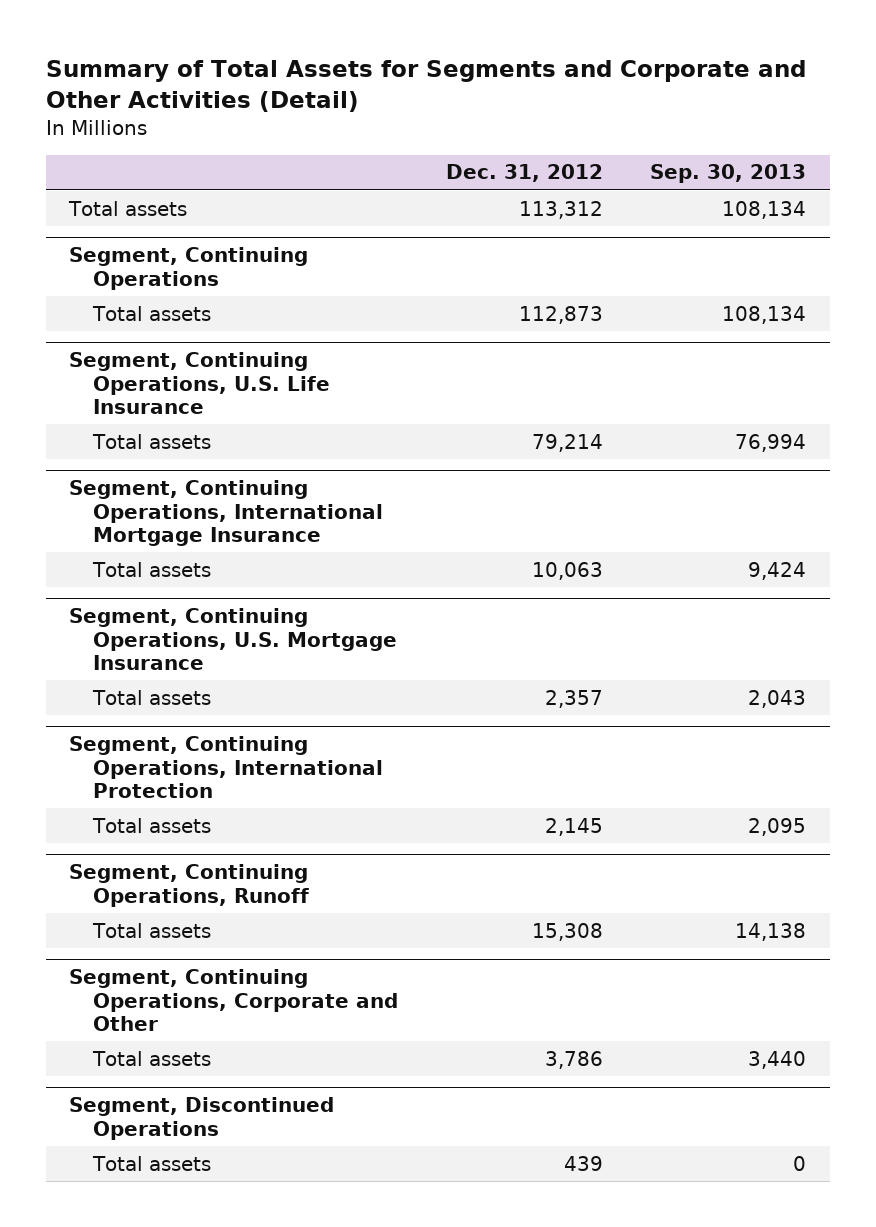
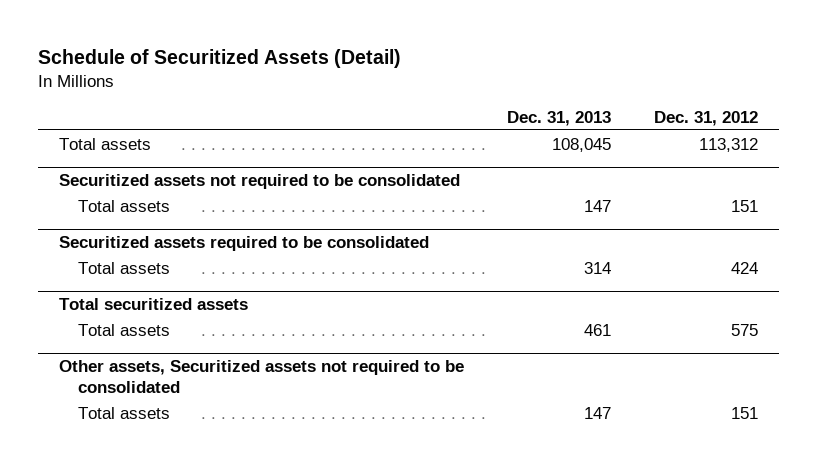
[45,59,806,112] Summary of Total Assets for Segments and Corporate and Other Activities (Detail) -> [37,48,401,68] Schedule of Securitized Assets (Detail)
[650,164,807,184] Sep. 30, 2013 -> none
none -> [507,110,612,126] Dec. 31, 2013
[69,247,309,290] Segment, Continuing Operations -> none
[69,352,331,414] Segment, Continuing Operations, U.S. Life Insurance -> none
[69,480,384,546] Segment, Continuing Operations, International Mortgage Insurance -> none
[69,608,398,670] Segment, Continuing Operations, U.S. Mortgage Insurance -> none
[69,736,384,798] Segment, Continuing Operations, International Protection -> none
[92,817,212,833] Total assets -> none
[69,864,310,907] Segment, Continuing Operations, Runoff -> none
[92,922,212,938] Total assets -> none
[69,969,399,1031] Segment, Continuing Operations, Corporate and Other -> none
[92,1050,212,1066] Total assets -> none
[69,1097,335,1140] Segment, Discontinued Operations -> none
[92,1155,212,1171] Total assets -> none
none -> [59,174,461,190] Securitized assets not required to be consolidated
[518,305,603,324] 112,873 -> [730,199,758,212] 151
none -> [59,236,430,252] Securitized assets required to be consolidated
[531,433,603,452] 79,214 -> [730,261,758,274] 424
none -> [59,298,249,311] Total securitized assets
[531,561,603,580] 10,063 -> [730,323,758,336] 575
none -> [59,360,465,393] Other assets, Securitized assets not required to be consolidated
[544,689,603,708] 2,357 -> [730,406,758,419] 151

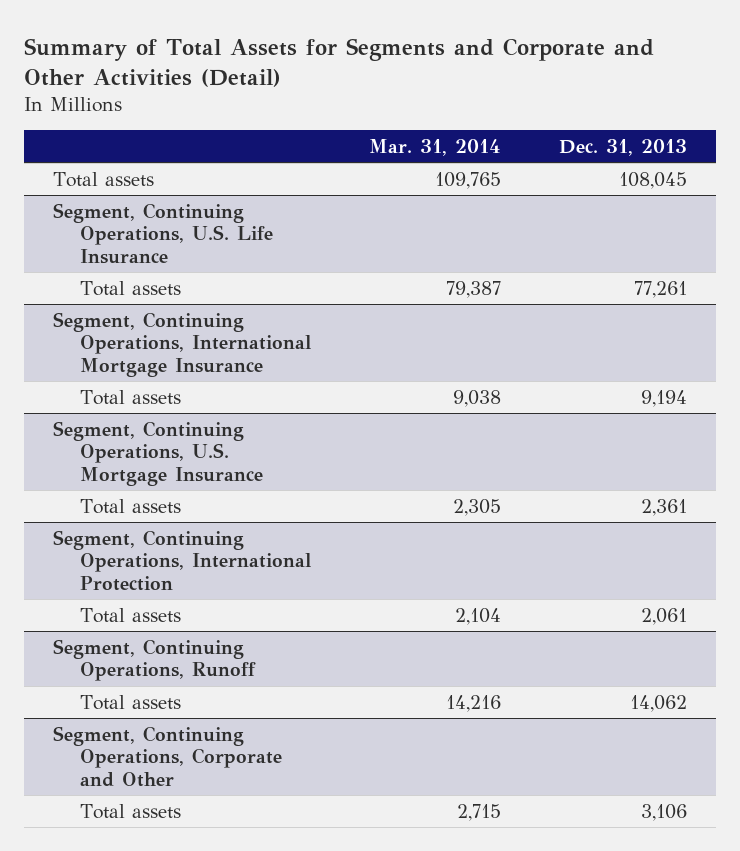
[37,48,401,68] Schedule of Securitized Assets (Detail) -> [24,37,655,87] Summary of Total Assets for Segments and Corporate and Other Activities (Detail)
[653,110,758,126] Dec. 31, 2012 -> none
none -> [368,138,501,156] Mar. 31, 2014
[59,174,461,190] Securitized assets not required to be consolidated -> none
[59,236,430,252] Securitized assets required to be consolidated -> none
[59,298,249,311] Total securitized assets -> none
[59,360,465,393] Other assets, Securitized assets not required to be consolidated -> none
none -> [53,202,274,265] Segment, Continuing Operations, U.S. Life Insurance
[584,199,612,212] 147 -> [633,280,687,298] 77,261
none -> [53,311,312,378] Segment, Continuing Operations, International Mortgage Insurance
[584,261,612,274] 314 -> [640,389,687,407] 9,194
none -> [53,420,264,487] Segment, Continuing Operations, U.S. Mortgage Insurance
[584,323,612,336] 461 -> [640,498,687,516] 2,361
none -> [53,529,312,592] Segment, Continuing Operations, International Protection
[584,406,612,419] 147 -> [640,607,687,625] 2,061
none -> [53,638,257,682] Segment, Continuing Operations, Runoff
none -> [80,694,182,710] Total assets
none -> [53,725,283,788] Segment, Continuing Operations, Corporate and Other
none -> [80,803,182,819] Total assets

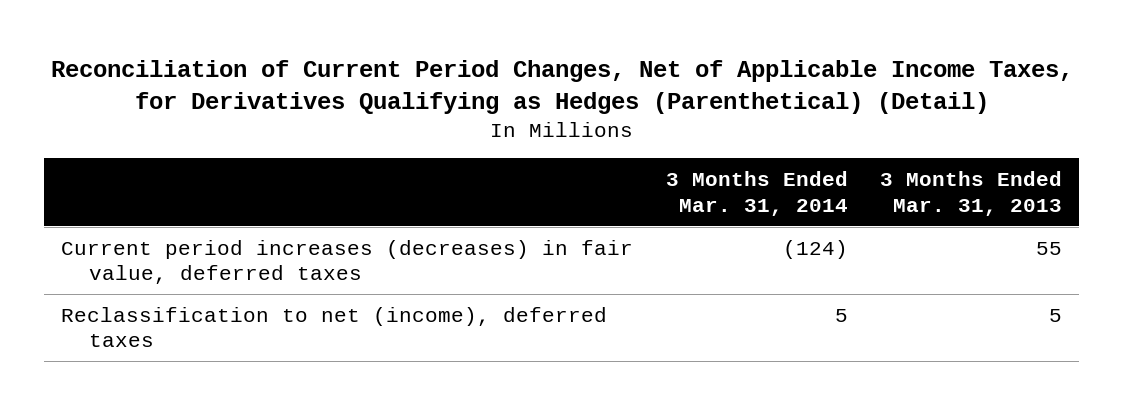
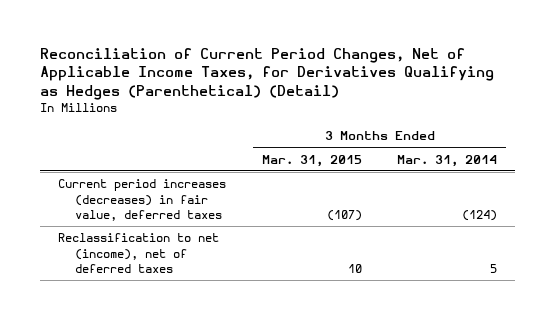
[880,171,1063,216] 3 Months Ended Mar. 31, 2013 -> none
none -> [261,154,362,167] Mar. 31, 2015
[60,306,607,348] Reclassification to net (income), deferred taxes -> [58,233,220,273] Reclassification to net (income), net of deferred taxes

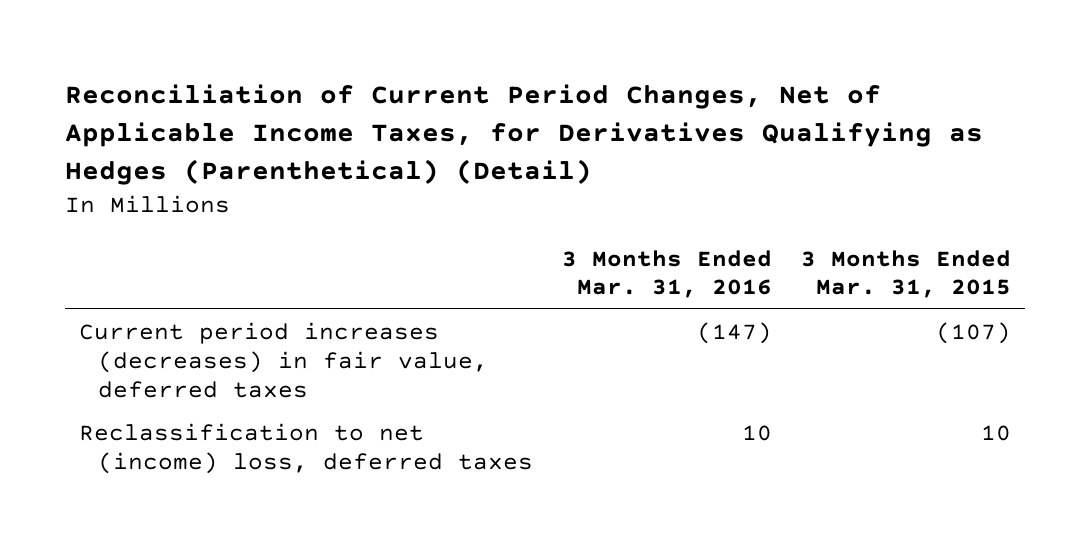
[397,154,498,167] Mar. 31, 2014 -> none
none -> [561,249,772,299] 3 Months Ended Mar. 31, 2016
[58,233,220,273] Reclassification to net (income), net of deferred taxes -> [78,422,534,474] Reclassification to net (income) loss, deferred taxes

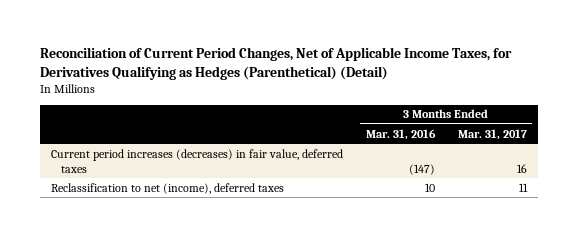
[800,249,1011,299] 3 Months Ended Mar. 31, 2015 -> none
none -> [457,128,527,140] Mar. 31, 2017
[78,422,534,474] Reclassification to net (income) loss, deferred taxes -> [51,182,285,194] Reclassification to net (income), deferred taxes

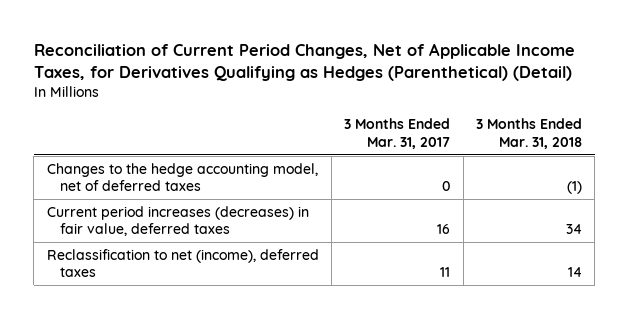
[366,128,437,140] Mar. 31, 2016 -> none
none -> [476,118,583,149] 3 Months Ended Mar. 31, 2018
none -> [46,162,318,192] Changes to the hedge accounting model, net of deferred taxes

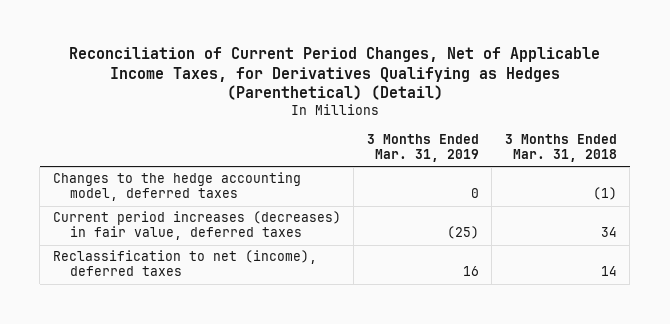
[344,118,451,149] 3 Months Ended Mar. 31, 2017 -> none
none -> [366,133,479,163] 3 Months Ended Mar. 31, 2019
[46,162,318,192] Changes to the hedge accounting model, net of deferred taxes -> [52,172,301,202] Changes to the hedge accounting model, deferred taxes

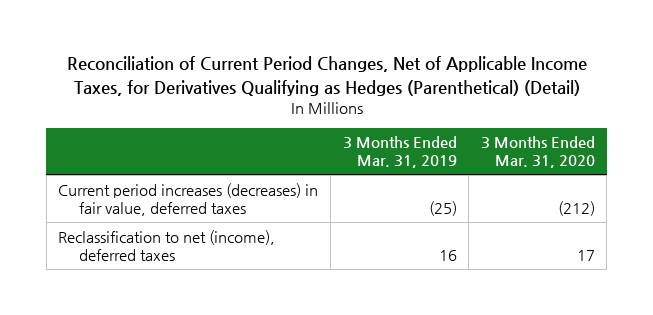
[504,133,617,163] 3 Months Ended Mar. 31, 2018 -> none
none -> [480,136,595,169] 3 Months Ended Mar. 31, 2020
[52,172,301,202] Changes to the hedge accounting model, deferred taxes -> none

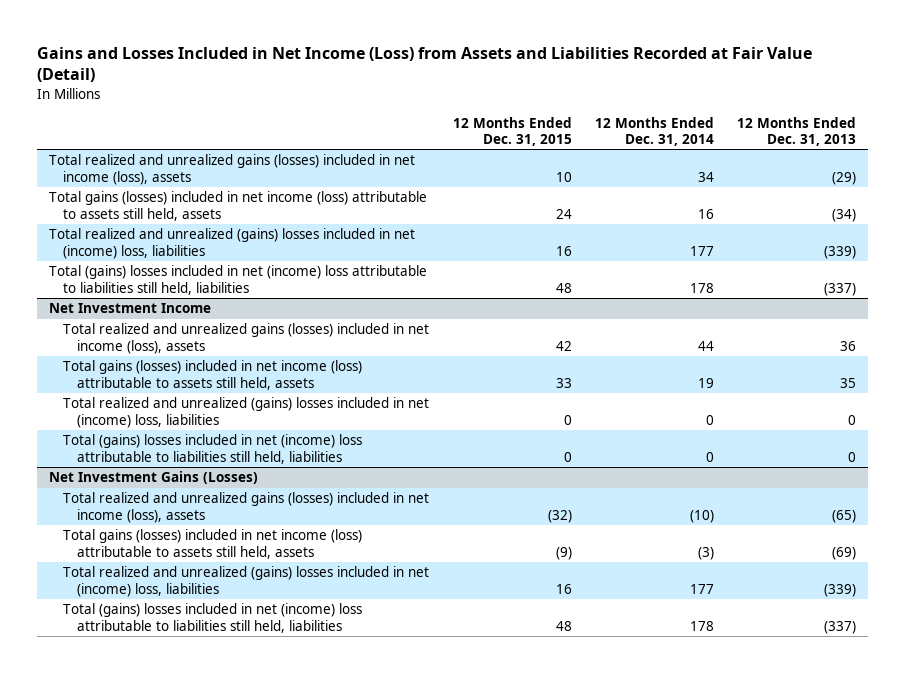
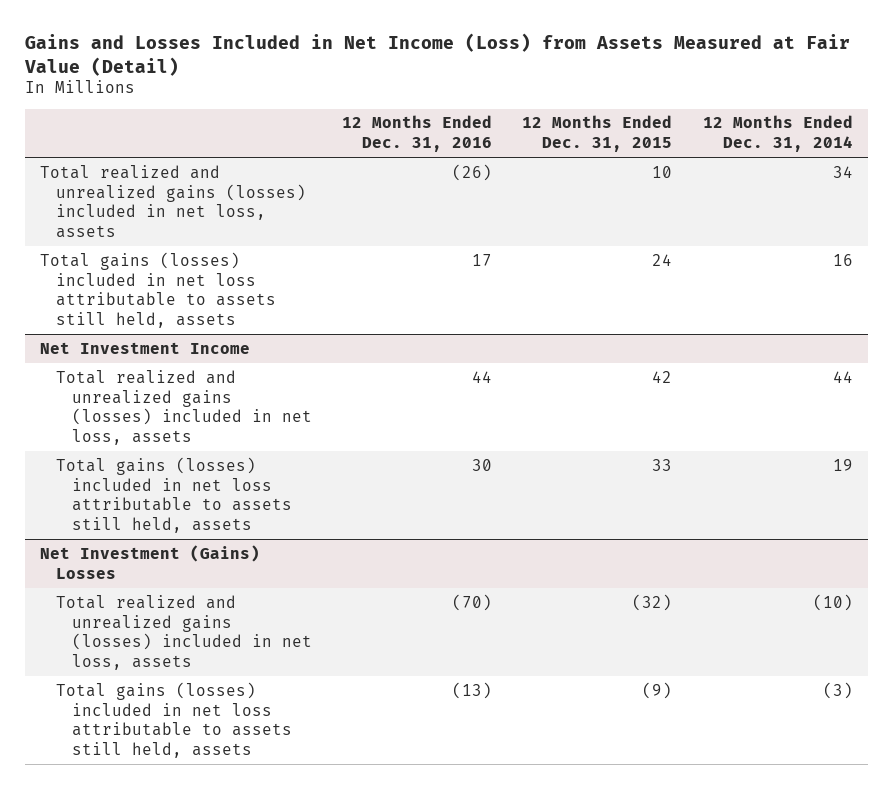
[37,46,813,82] Gains and Losses Included in Net Income (Loss) from Assets and Liabilities Recorded at Fair Value (Detail) -> [24,32,851,76] Gains and Losses Included in Net Income (Loss) from Assets Measured at Fair Value (Detail)
[737,116,857,146] 12 Months Ended Dec. 31, 2013 -> none
none -> [342,115,493,153] 12 Months Ended Dec. 31, 2016
[49,228,416,259] Total realized and unrealized (gains) losses included in net (income) loss, liabilities -> none
[49,265,428,295] Total (gains) losses included in net (income) loss attributable to liabilities still held, liabilities -> none
[49,154,416,185] Total realized and unrealized gains (losses) included in net income (loss), assets -> [40,164,307,239] Total realized and unrealized gains (losses) included in net loss, assets
[49,191,428,221] Total gains (losses) included in net income (loss) attributable to assets still held, assets -> [40,251,277,329] Total gains (losses) included in net loss attributable to assets still held, assets
[63,397,430,428] Total realized and unrealized (gains) losses included in net (income) loss, liabilities -> none
[63,434,363,464] Total (gains) losses included in net (income) loss attributable to liabilities still held, liabilities -> none
[63,566,430,597] Total realized and unrealized (gains) losses included in net (income) loss, liabilities -> none
[63,603,363,633] Total (gains) losses included in net (income) loss attributable to liabilities still held, liabilities -> none
[63,323,430,354] Total realized and unrealized gains (losses) included in net income (loss), assets -> [56,369,312,446] Total realized and unrealized gains (losses) included in net loss, assets
[63,360,363,390] Total gains (losses) included in net income (loss) attributable to assets still held, assets -> [56,456,292,534] Total gains (losses) included in net loss attributable to assets still held, assets
[49,471,259,485] Net Investment Gains (Losses) -> [40,544,261,579] Net Investment (Gains) Losses
[63,492,430,523] Total realized and unrealized gains (losses) included in net income (loss), assets -> [56,594,312,671] Total realized and unrealized gains (losses) included in net loss, assets
[63,529,363,559] Total gains (losses) included in net income (loss) attributable to assets still held, assets -> [56,681,292,759] Total gains (losses) included in net loss attributable to assets still held, assets

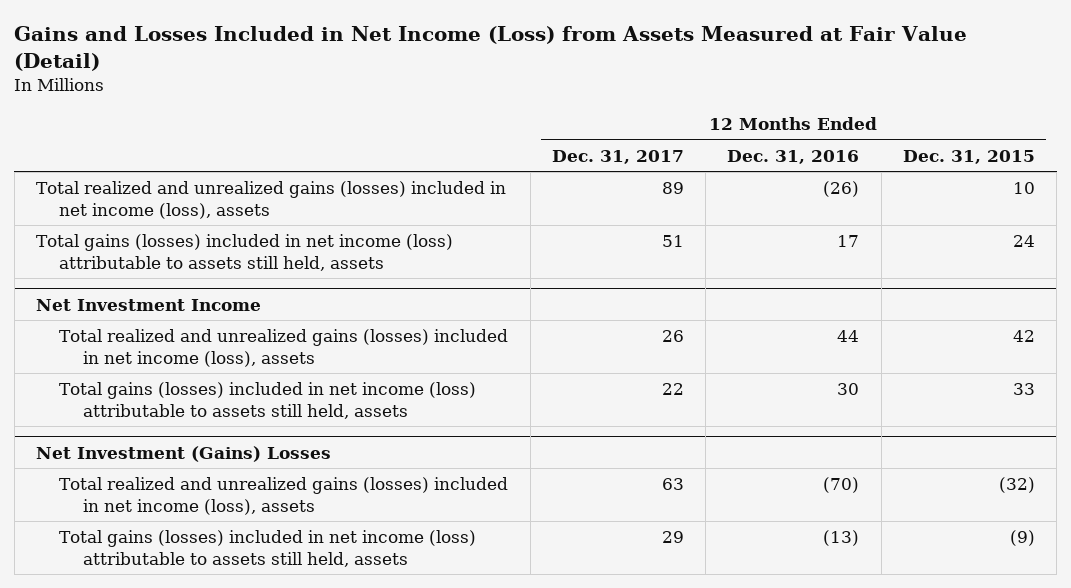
[702,115,853,153] 12 Months Ended Dec. 31, 2014 -> none
none -> [551,149,684,164] Dec. 31, 2017
[40,164,307,239] Total realized and unrealized gains (losses) included in net loss, assets -> [36,181,507,219] Total realized and unrealized gains (losses) included in net income (loss), assets
[40,251,277,329] Total gains (losses) included in net loss attributable to assets still held, assets -> [36,234,454,271] Total gains (losses) included in net income (loss) attributable to assets still held, assets
[56,369,312,446] Total realized and unrealized gains (losses) included in net loss, assets -> [59,329,509,367] Total realized and unrealized gains (losses) included in net income (loss), assets
[56,456,292,534] Total gains (losses) included in net loss attributable to assets still held, assets -> [59,382,477,419] Total gains (losses) included in net income (loss) attributable to assets still held, assets
[56,594,312,671] Total realized and unrealized gains (losses) included in net loss, assets -> [59,477,509,515] Total realized and unrealized gains (losses) included in net income (loss), assets
[56,681,292,759] Total gains (losses) included in net loss attributable to assets still held, assets -> [59,530,477,567] Total gains (losses) included in net income (loss) attributable to assets still held, assets

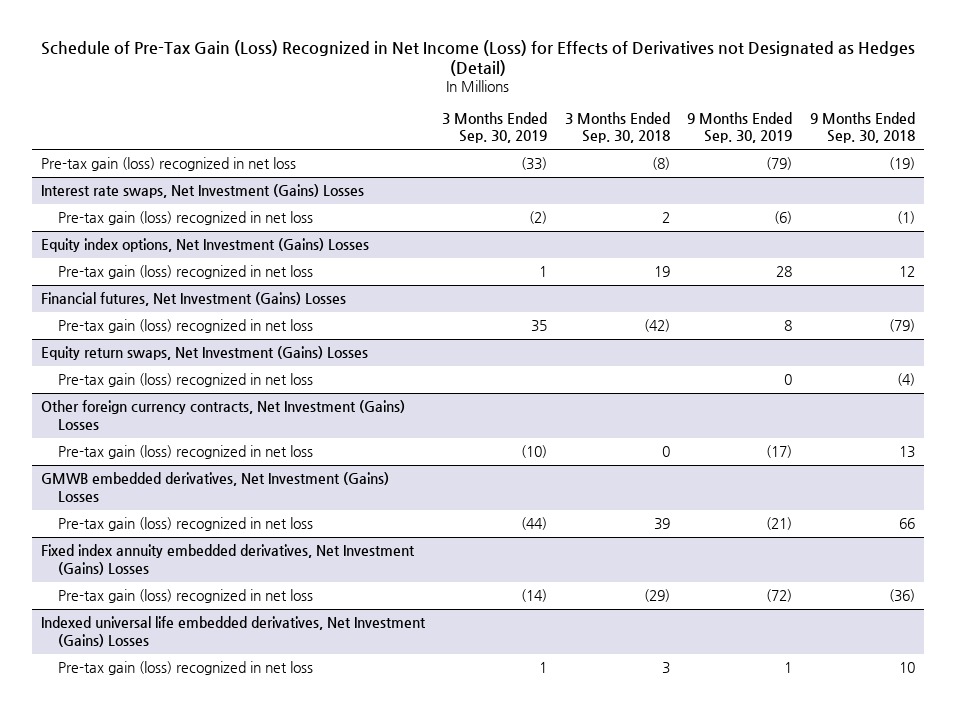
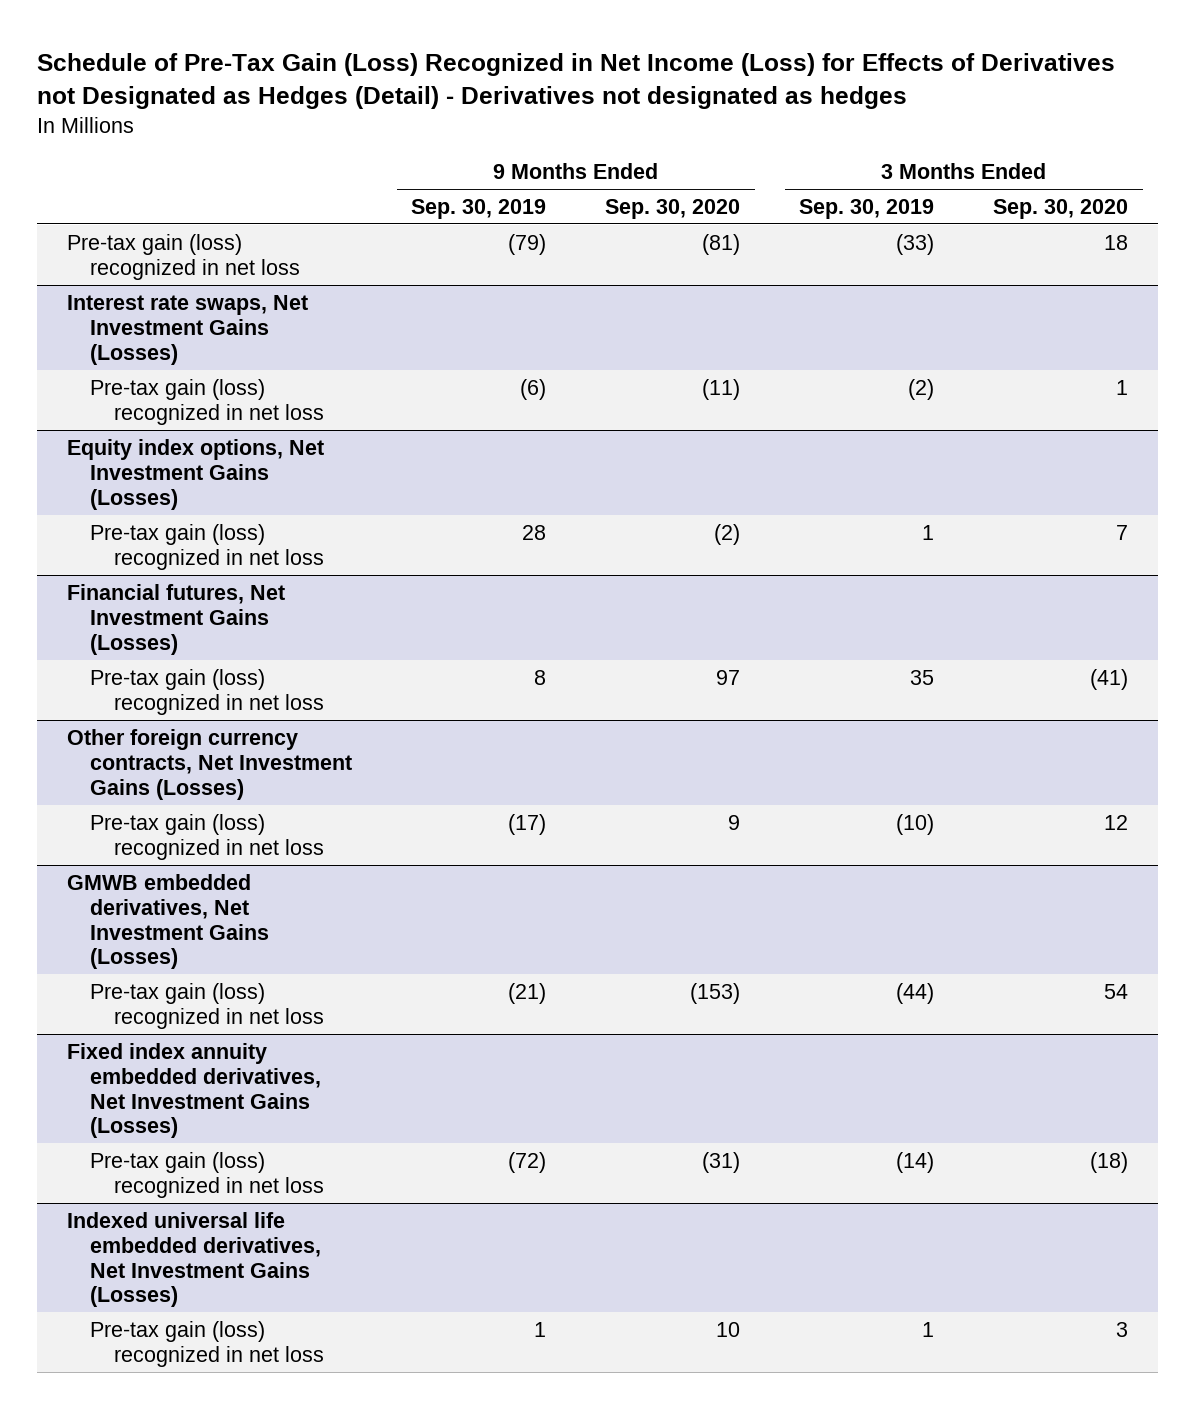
[40,39,915,77] Schedule of Pre-Tax Gain (Loss) Recognized in Net Income (Loss) for Effects of Derivatives not Designated as Hedges (Detail) -> [37,52,1116,109] Schedule of Pre-Tax Gain (Loss) Recognized in Net Income (Loss) for Effects of Derivatives not Designated as Hedges (Detail) - Derivatives not designated as hedges
[564,112,670,144] 3 Months Ended Sep. 30, 2018 -> none
[809,112,915,144] 9 Months Ended Sep. 30, 2018 -> none
none -> [605,198,741,219] Sep. 30, 2020
none -> [993,198,1129,219] Sep. 30, 2020
[40,184,364,199] Interest rate swaps, Net Investment (Gains) Losses -> [66,294,308,365] Interest rate swaps, Net Investment Gains (Losses)
[40,238,369,253] Equity index options, Net Investment (Gains) Losses -> [66,438,324,510] Equity index options, Net Investment Gains (Losses)
[40,292,346,307] Financial futures, Net Investment (Gains) Losses -> [66,583,285,655] Financial futures, Net Investment Gains (Losses)
[40,346,368,361] Equity return swaps, Net Investment (Gains) Losses -> none
[58,373,314,388] Pre-tax gain (loss) recognized in net loss -> none
[40,400,405,430] Other foreign currency contracts, Net Investment (Gains) Losses -> [66,728,353,800] Other foreign currency contracts, Net Investment Gains (Losses)
[40,472,389,502] GMWB embedded derivatives, Net Investment (Gains) Losses -> [66,873,270,970] GMWB embedded derivatives, Net Investment Gains (Losses)
[40,544,415,575] Fixed index annuity embedded derivatives, Net Investment (Gains) Losses -> [66,1042,322,1139] Fixed index annuity embedded derivatives, Net Investment Gains (Losses)
[40,616,426,647] Indexed universal life embedded derivatives, Net Investment (Gains) Losses -> [66,1211,322,1308] Indexed universal life embedded derivatives, Net Investment Gains (Losses)

